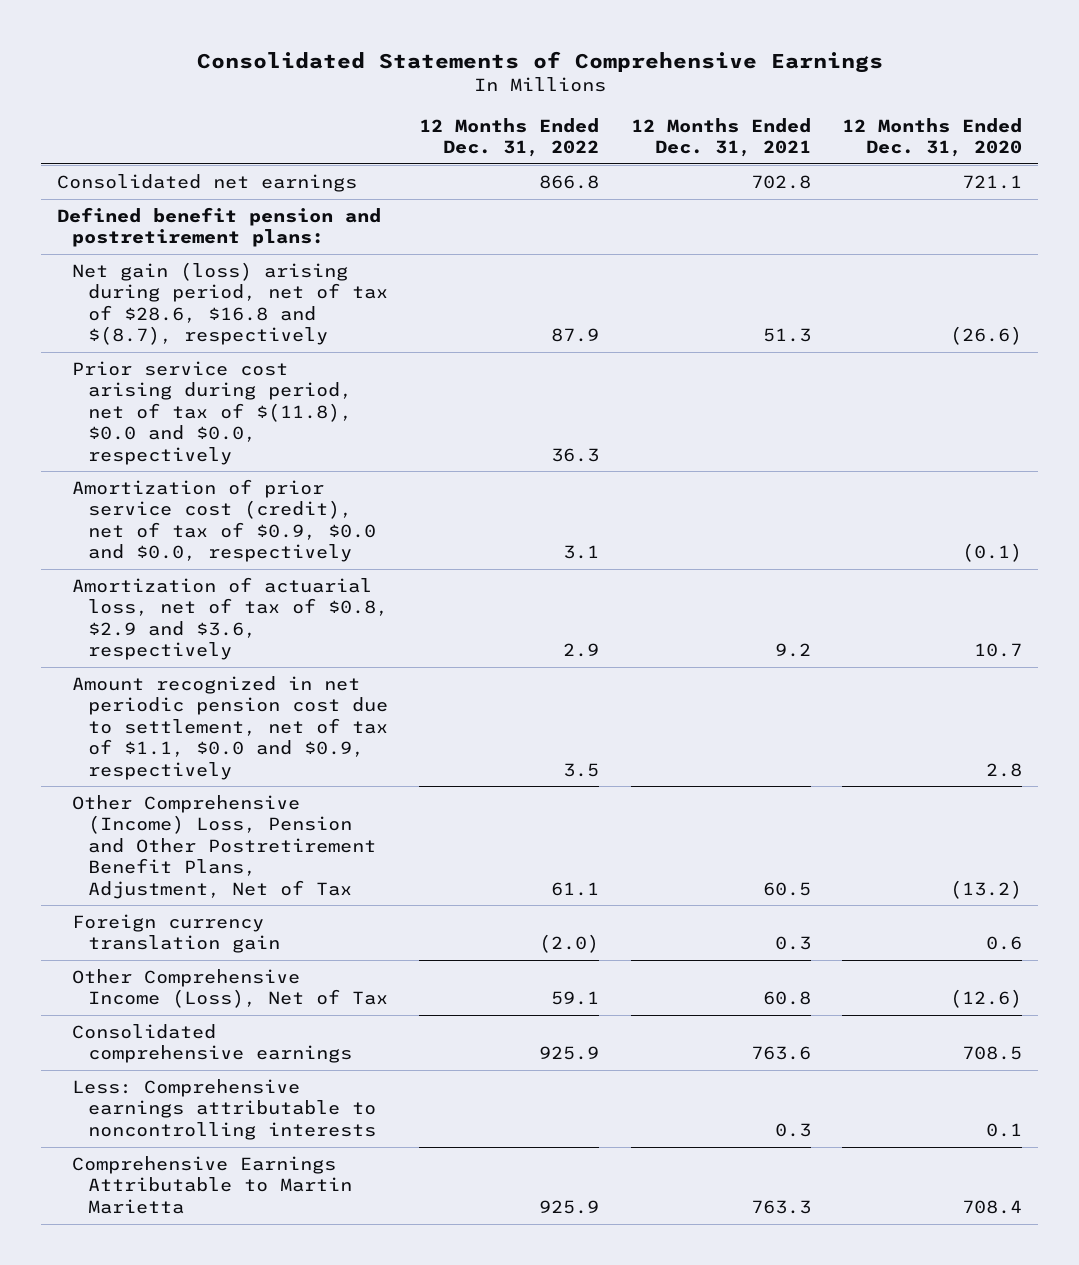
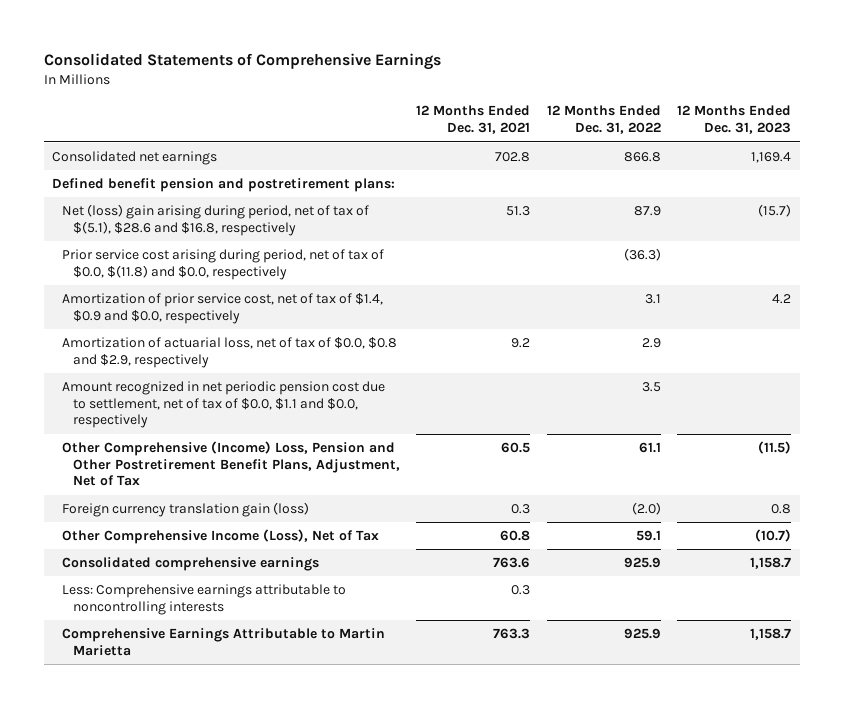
[842,117,1023,158] 12 Months Ended Dec. 31, 2020 -> none
none -> [677,105,792,135] 12 Months Ended Dec. 31, 2023
[72,261,389,346] Net gain (loss) arising during period, net of tax of $28.6, $16.8 and $(8.7), respectively -> [62,204,370,236] Net (loss) gain arising during period, net of tax of $(5.1), $28.6 and $16.8, respectively
[72,360,353,465] Prior service cost arising during period, net of tax of $(11.8), $0.0 and $0.0, respectively -> [62,249,385,280] Prior service cost arising during period, net of tax of $0.0, $(11.8) and $0.0, respectively
[551,447,600,462] 36.3 -> [623,248,661,262] (36.3)
[72,478,377,563] Amortization of prior service cost (credit), net of tax of $0.9, $0.0 and $0.0, respectively -> [62,293,384,324] Amortization of prior service cost, net of tax of $1.4, $0.9 and $0.0, respectively
[72,576,389,661] Amortization of actuarial loss, net of tax of $0.8, $2.9 and $3.6, respectively -> [62,337,398,368] Amortization of actuarial loss, net of tax of $0.0, $0.8 and $2.9, respectively
[72,675,389,780] Amount recognized in net periodic pension cost due to settlement, net of tax of $1.1, $0.0 and $0.9, respectively -> [62,381,386,429] Amount recognized in net periodic pension cost due to settlement, net of tax of $0.0, $1.1 and $0.0, respectively
[72,913,281,954] Foreign currency translation gain -> [62,502,310,518] Foreign currency translation gain (loss)

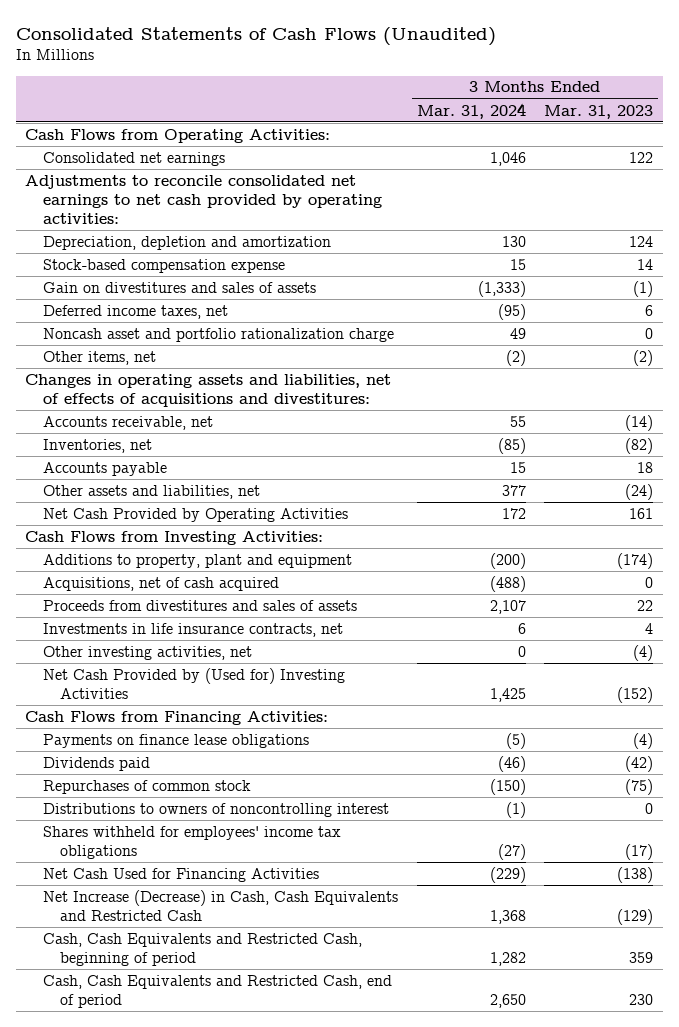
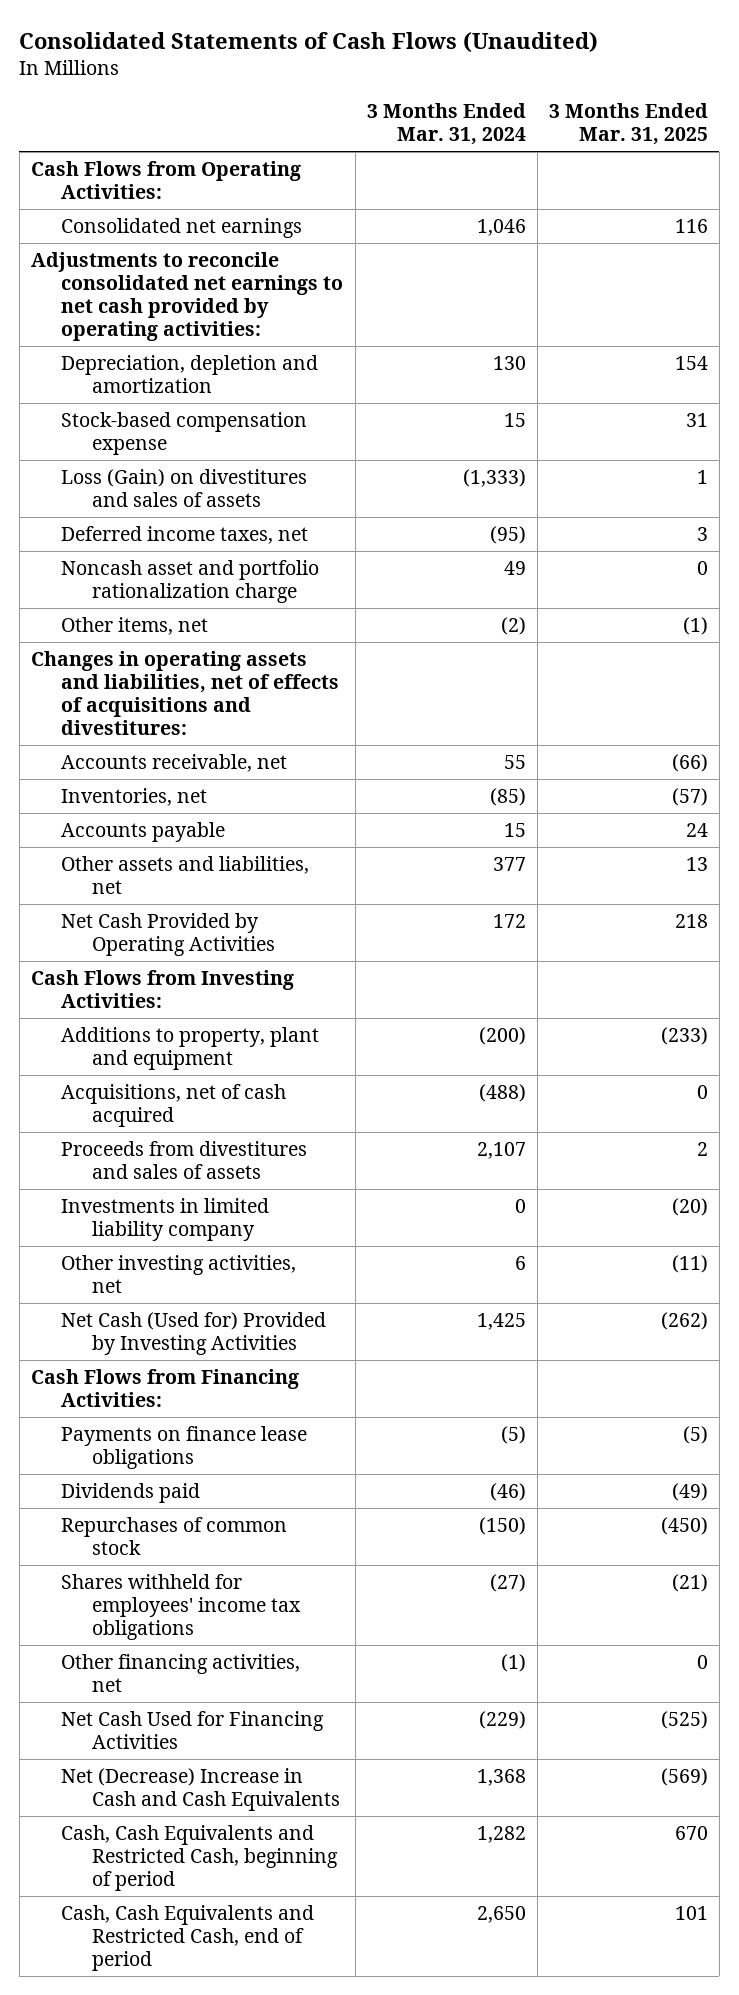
[544,104,654,119] Mar. 31, 2023 -> none
none -> [548,103,708,146] 3 Months Ended Mar. 31, 2025
[42,281,316,293] Gain on divestitures and sales of assets -> [61,468,308,507] Loss (Gain) on divestitures and sales of assets
[42,622,343,637] Investments in life insurance contracts, net -> none
none -> [61,1197,270,1241] Investments in limited liability company
[517,645,526,657] 0 -> [514,1255,526,1270] 6
[42,667,345,699] Net Cash Provided by (Used for) Investing Activities -> [61,1311,327,1355] Net Cash (Used for) Provided by Investing Activities
[42,802,389,817] Distributions to owners of noncontrolling interest -> none
none -> [61,1653,301,1692] Other financing activities, net
[42,889,398,921] Net Increase (Decrease) in Cash, Cash Equivalents and Restricted Cash -> [61,1767,341,1811] Net (Decrease) Increase in Cash and Cash Equivalents

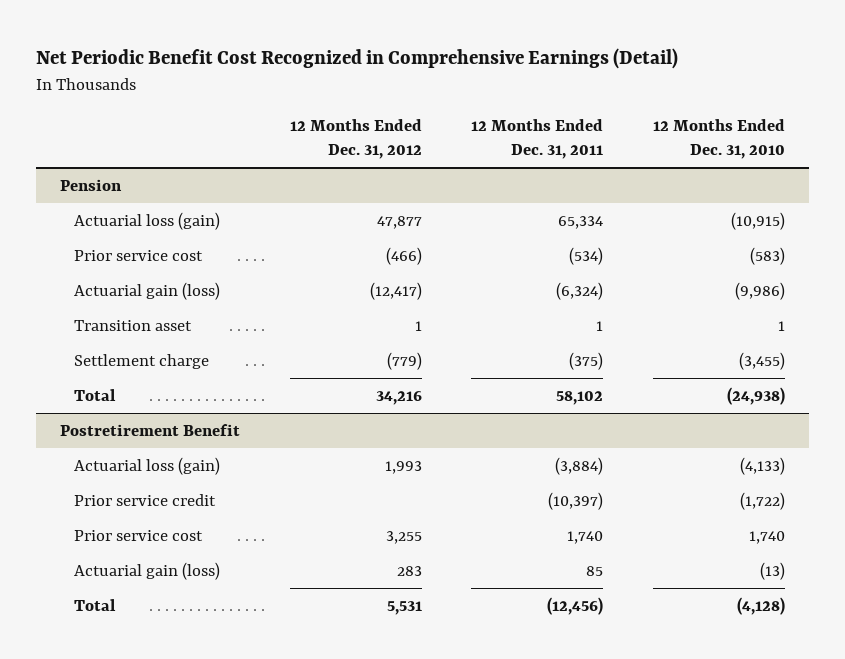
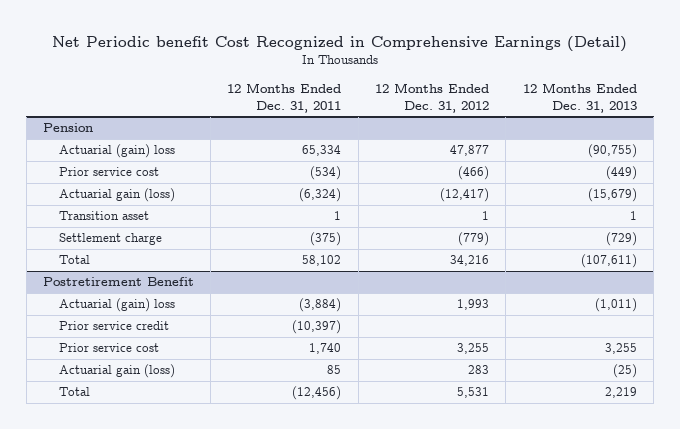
[35,48,678,70] Net Periodic Benefit Cost Recognized in Comprehensive Earnings (Detail) -> [51,35,627,52] Net Periodic benefit Cost Recognized in Comprehensive Earnings (Detail)
[652,119,785,160] 12 Months Ended Dec. 31, 2010 -> none
none -> [522,82,637,113] 12 Months Ended Dec. 31, 2013
[74,211,221,230] Actuarial loss (gain) -> [58,144,175,159] Actuarial (gain) loss
[74,456,221,475] Actuarial loss (gain) -> [58,298,175,313] Actuarial (gain) loss

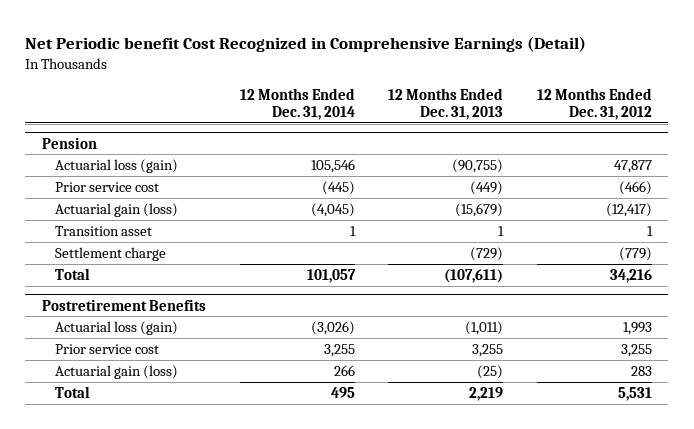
[227,82,342,113] 12 Months Ended Dec. 31, 2011 -> none
none -> [239,87,355,120] 12 Months Ended Dec. 31, 2014
[58,144,175,159] Actuarial (gain) loss -> [54,158,178,173] Actuarial loss (gain)
[58,321,169,331] Prior service credit -> none
[42,277,194,287] Postretirement Benefit -> [42,298,207,311] Postretirement Benefits
[58,298,175,313] Actuarial (gain) loss -> [54,320,178,335] Actuarial loss (gain)

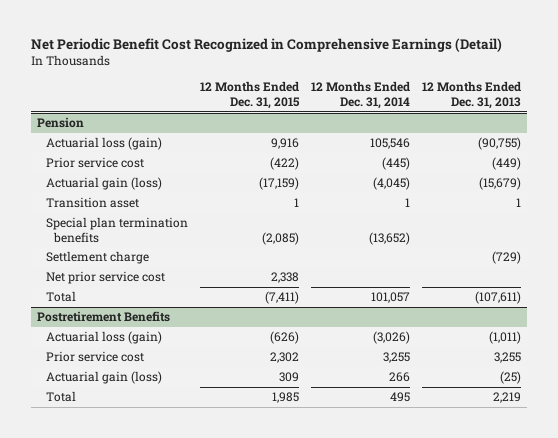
[25,35,587,52] Net Periodic benefit Cost Recognized in Comprehensive Earnings (Detail) -> [31,38,503,53] Net Periodic Benefit Cost Recognized in Comprehensive Earnings (Detail)
[536,87,652,120] 12 Months Ended Dec. 31, 2012 -> none
none -> [199,81,300,109] 12 Months Ended Dec. 31, 2015
none -> [45,217,188,243] Special plan termination benefits
none -> [45,271,165,285] Net prior service cost

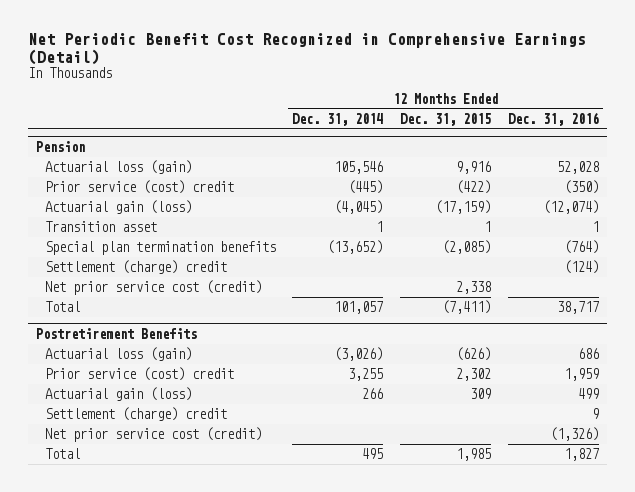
[421,81,521,109] 12 Months Ended Dec. 31, 2013 -> none
none -> [508,111,600,126] Dec. 31, 2016
[45,157,144,169] Prior service cost -> [44,180,234,195] Prior service (cost) credit
[45,251,149,265] Settlement charge -> [44,260,227,275] Settlement (charge) credit
[45,271,165,285] Net prior service cost -> [44,280,262,296] Net prior service cost (credit)
[45,351,144,363] Prior service cost -> [44,367,234,382] Prior service (cost) credit
none -> [44,407,227,422] Settlement (charge) credit
none -> [44,427,262,443] Net prior service cost (credit)

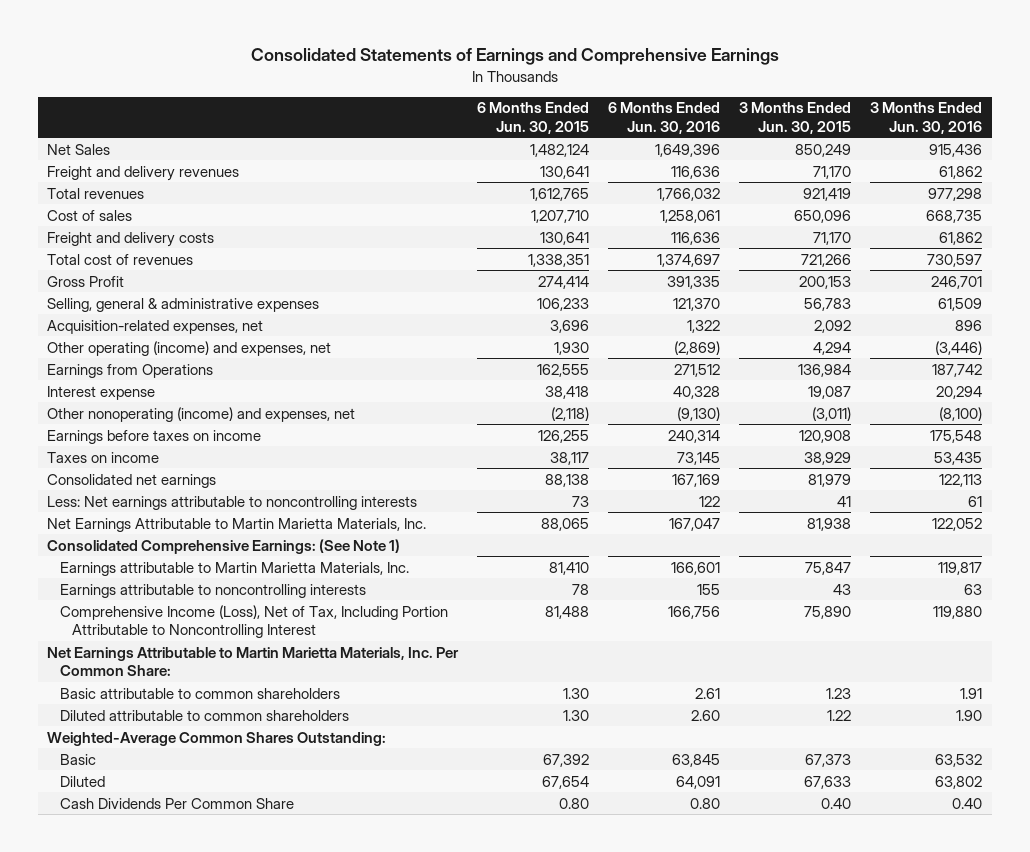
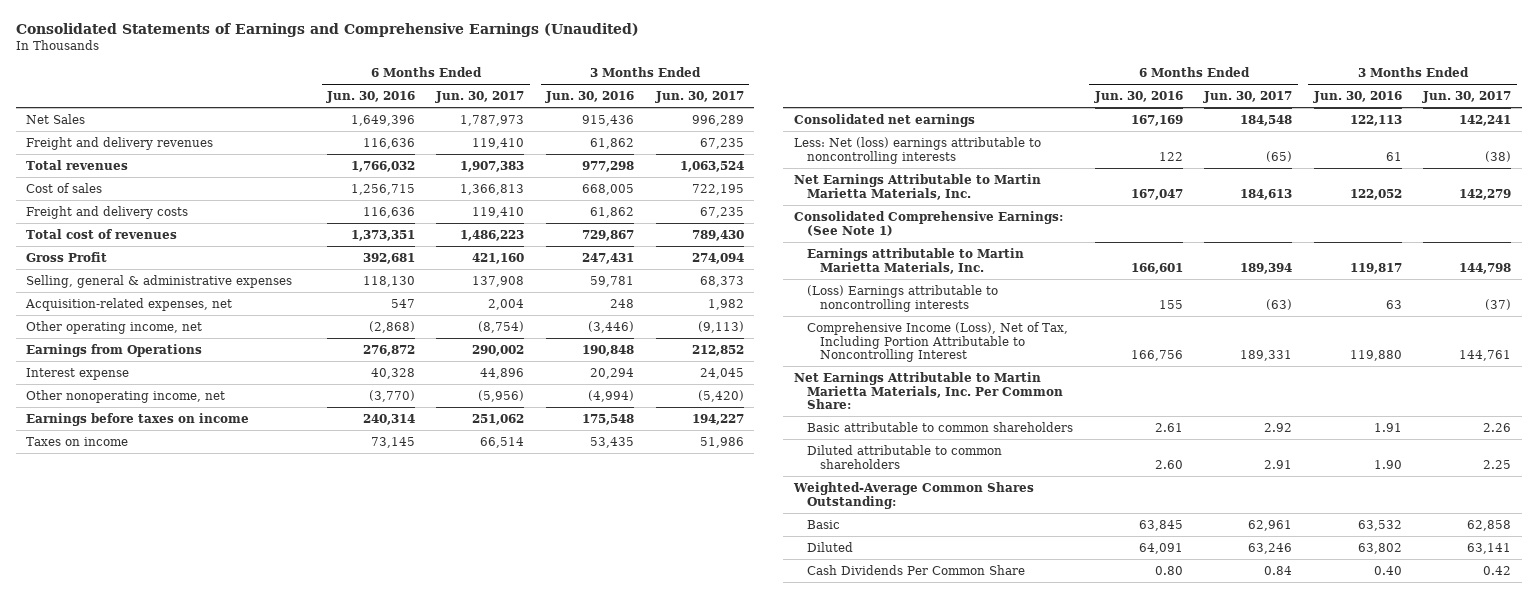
[250,48,779,66] Consolidated Statements of Earnings and Comprehensive Earnings -> [15,22,639,37] Consolidated Statements of Earnings and Comprehensive Earnings (Unaudited)
[477,102,590,134] 6 Months Ended Jun. 30, 2015 -> none
[739,102,852,134] 3 Months Ended Jun. 30, 2015 -> none
none -> [435,91,525,104] Jun. 30, 2017
none -> [654,91,744,104] Jun. 30, 2017
[660,209,721,223] 1,258,061 -> [350,183,415,195] 1,256,715
[926,209,983,223] 668,735 -> [581,183,634,195] 668,005
[657,253,721,267] 1,374,697 -> [350,229,415,241] 1,373,351
[927,253,983,267] 730,597 -> [581,229,634,241] 729,867
[667,275,721,289] 391,335 -> [362,252,415,264] 392,681
[931,275,983,289] 246,701 -> [581,252,634,264] 247,431
[673,297,721,311] 121,370 -> [362,275,415,287] 118,130
[938,297,983,311] 61,509 -> [589,275,634,287] 59,781
[687,319,721,333] 1,322 -> [390,298,415,308] 547
[955,319,983,331] 896 -> [609,298,634,308] 248
[47,340,332,356] Other operating (income) and expenses, net -> [26,320,203,334] Other operating income, net
[674,340,721,355] (2,869) -> [368,320,415,333] (2,868)
[674,363,721,377] 271,512 -> [362,344,415,356] 276,872
[932,363,983,377] 187,742 -> [581,344,634,356] 190,848
[47,406,356,422] Other nonoperating (income) and expenses, net -> [26,389,226,403] Other nonoperating income, net
[677,406,721,421] (9,130) -> [368,389,415,402] (3,770)
[939,406,983,421] (8,100) -> [587,389,634,402] (4,994)
[47,495,418,510] Less: Net earnings attributable to noncontrolling interests -> [794,136,1042,164] Less: Net (loss) earnings attributable to noncontrolling interests
[59,583,366,598] Earnings attributable to noncontrolling interests -> [807,284,999,312] (Loss) Earnings attributable to noncontrolling interests

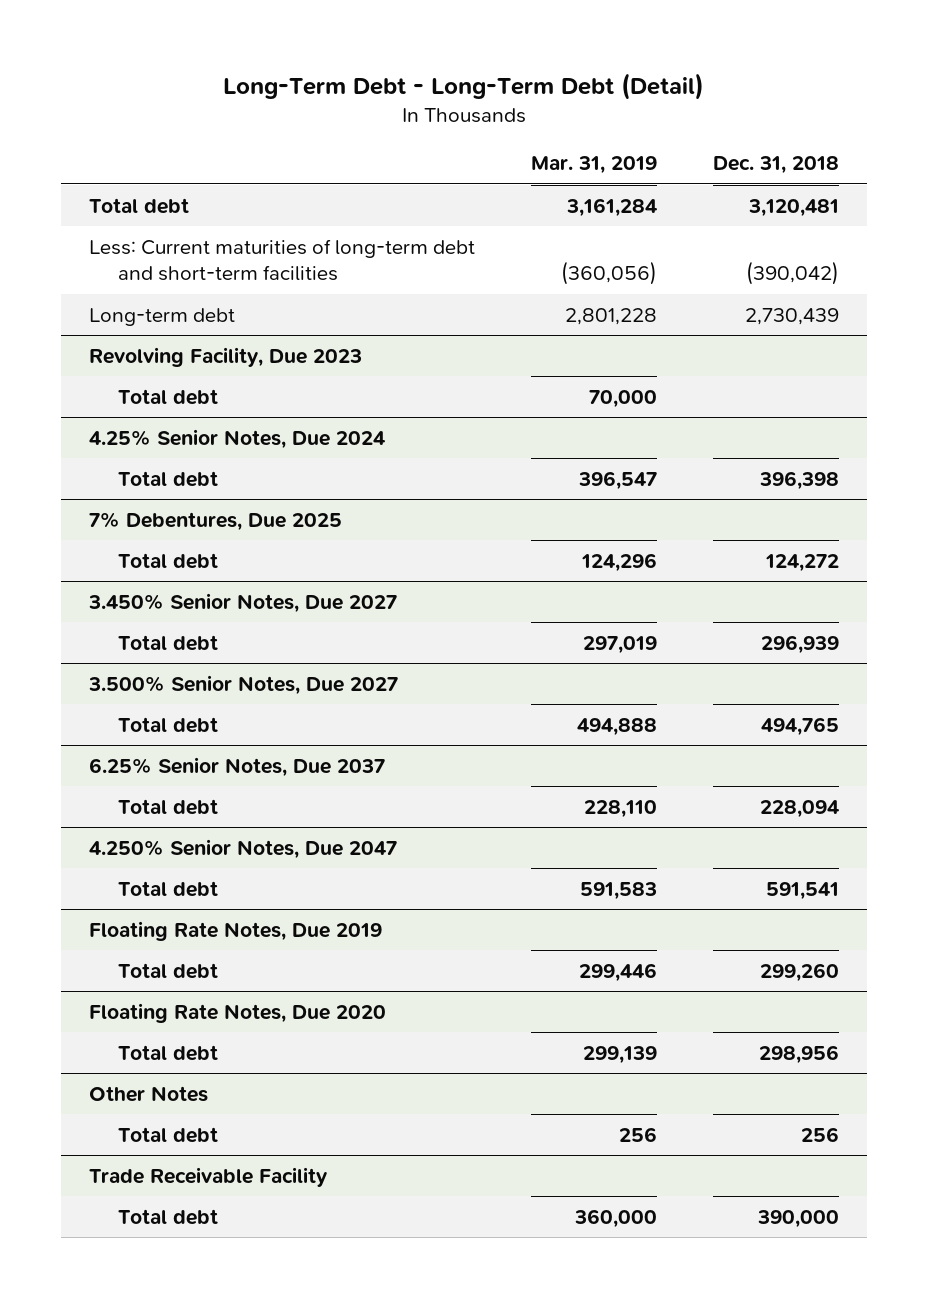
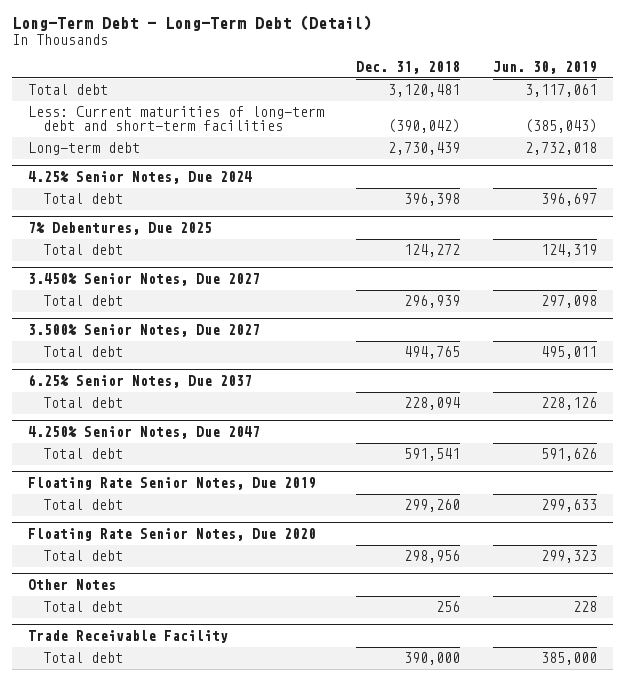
[531,156,658,175] Mar. 31, 2019 -> none
none -> [492,61,597,75] Jun. 30, 2019
[89,346,363,367] Revolving Facility, Due 2023 -> none
[118,388,219,405] Total debt -> none
[89,920,383,941] Floating Rate Notes, Due 2019 -> [28,477,317,491] Floating Rate Senior Notes, Due 2019
[89,1002,387,1023] Floating Rate Notes, Due 2020 -> [28,528,317,542] Floating Rate Senior Notes, Due 2020

